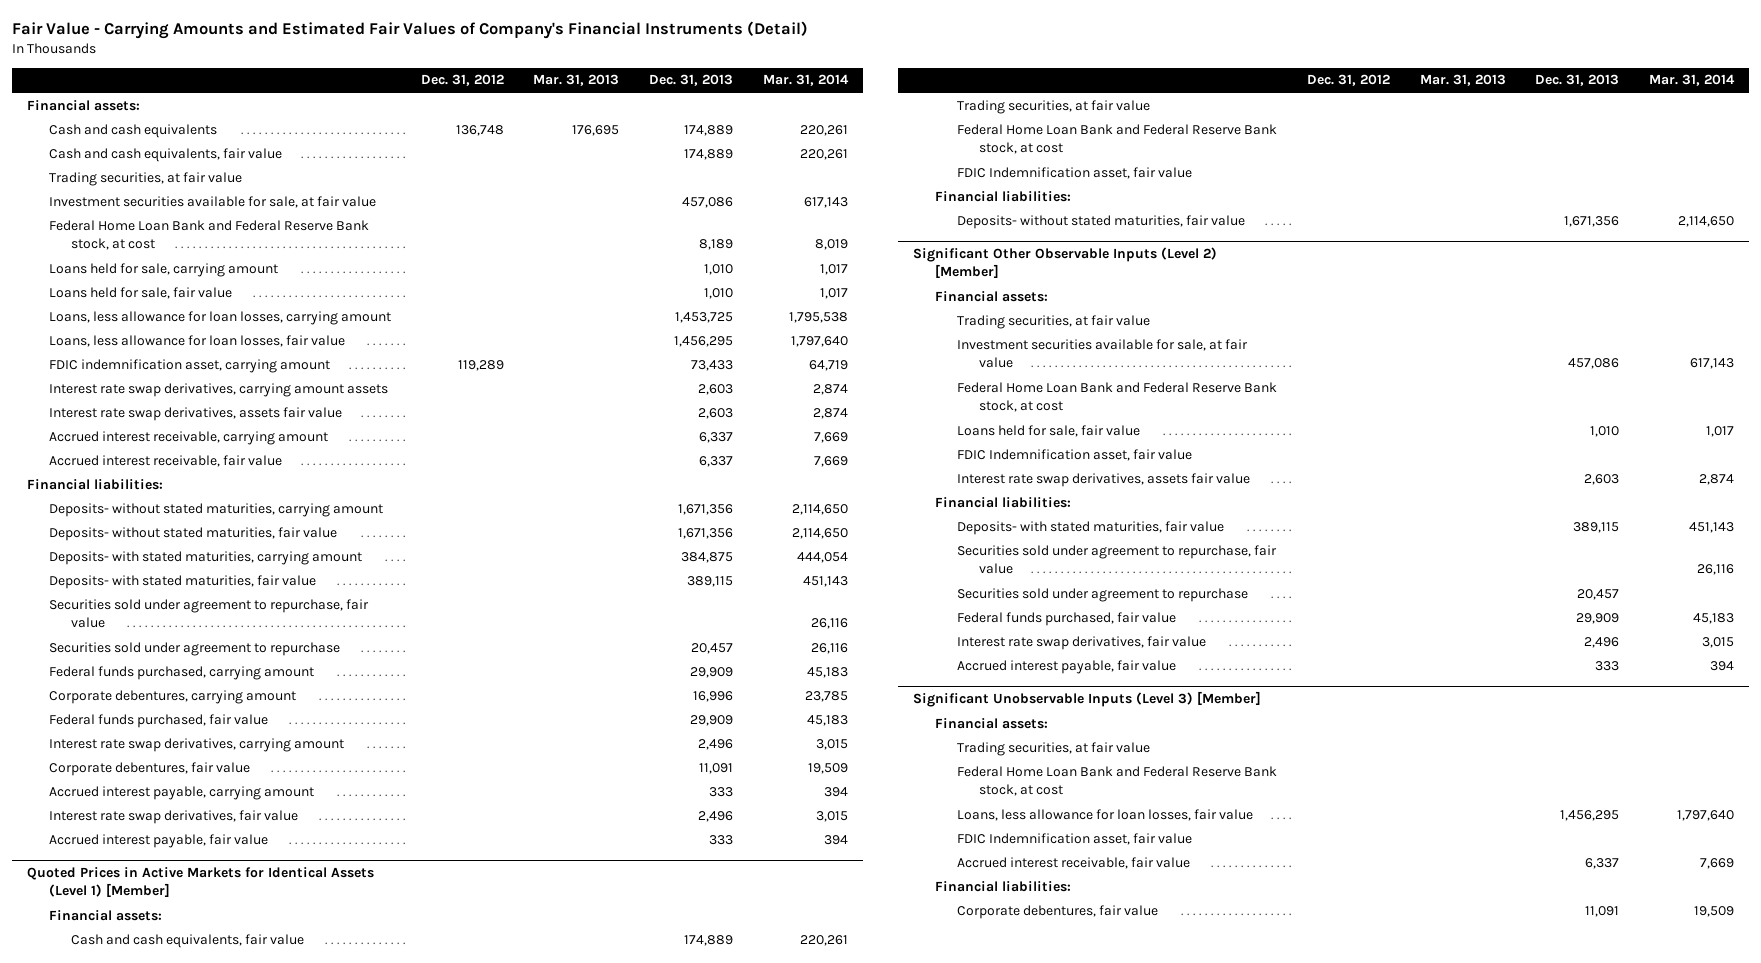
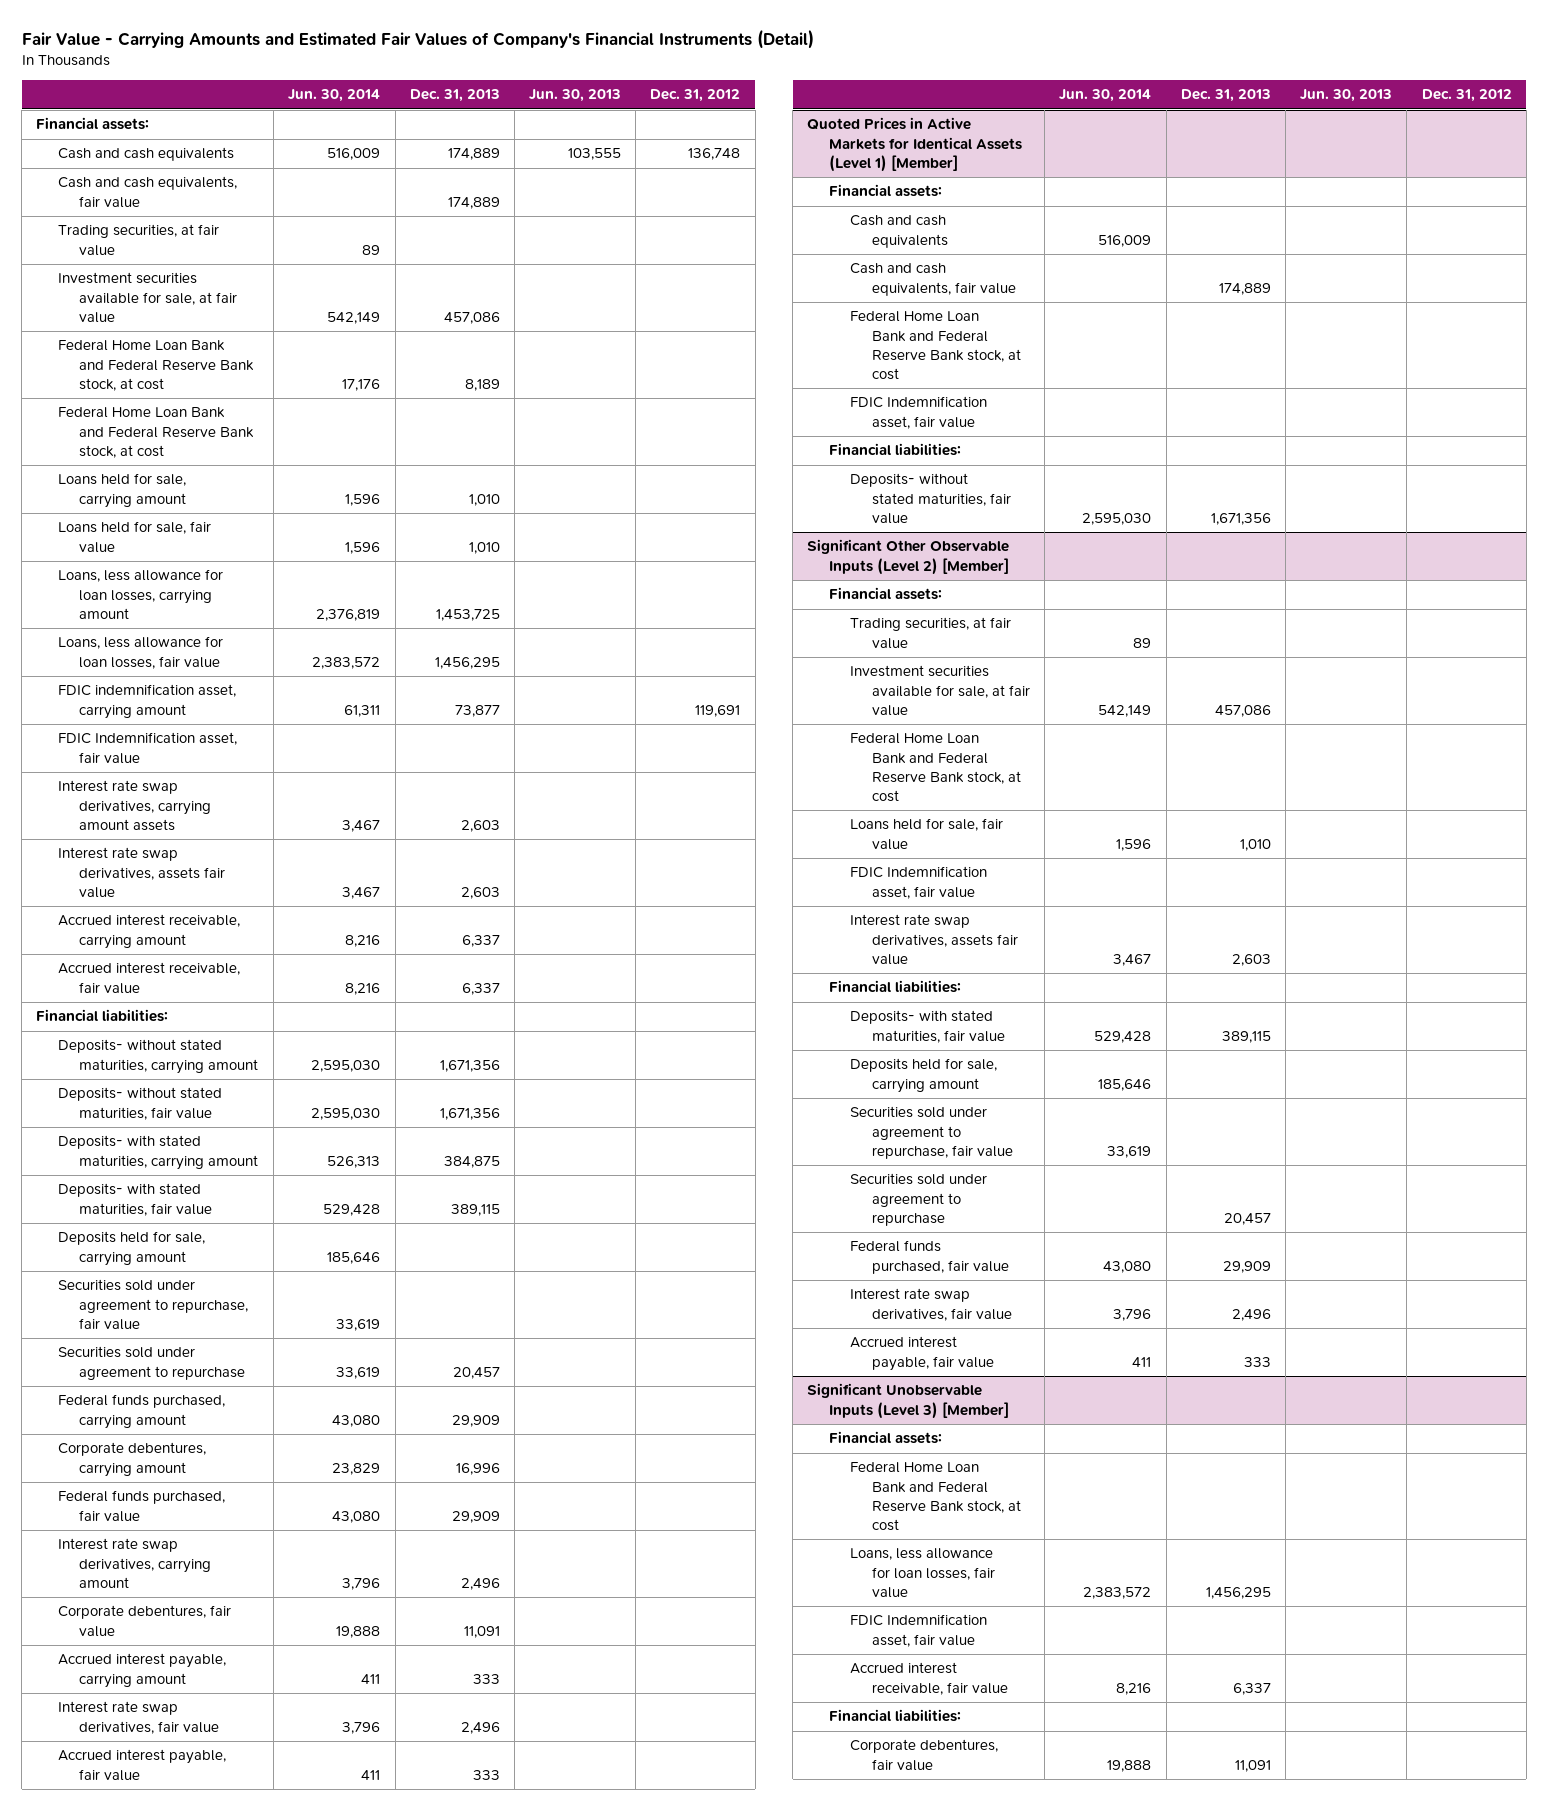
[533,74,620,87] Mar. 31, 2013 -> none
[762,74,849,87] Mar. 31, 2014 -> none
none -> [288,89,381,103] Jun. 30, 2014
none -> [529,89,622,103] Jun. 30, 2013
none -> [57,407,255,458] Federal Home Loan Bank and Federal Reserve Bank stock, at cost
[457,359,504,371] 119,289 -> [695,704,741,717] 119,691
[691,359,734,371] 73,433 -> [454,704,500,717] 73,877
none -> [57,732,237,764] FDIC Indemnification asset, fair value
none -> [57,1231,205,1266] Deposits held for sale, carrying amount
none -> [850,215,948,248] Cash and cash equivalents
[956,99,1150,114] Trading securities, at fair value -> none
none -> [850,1058,998,1093] Deposits held for sale, carrying amount
[956,741,1150,756] Trading securities, at fair value -> none

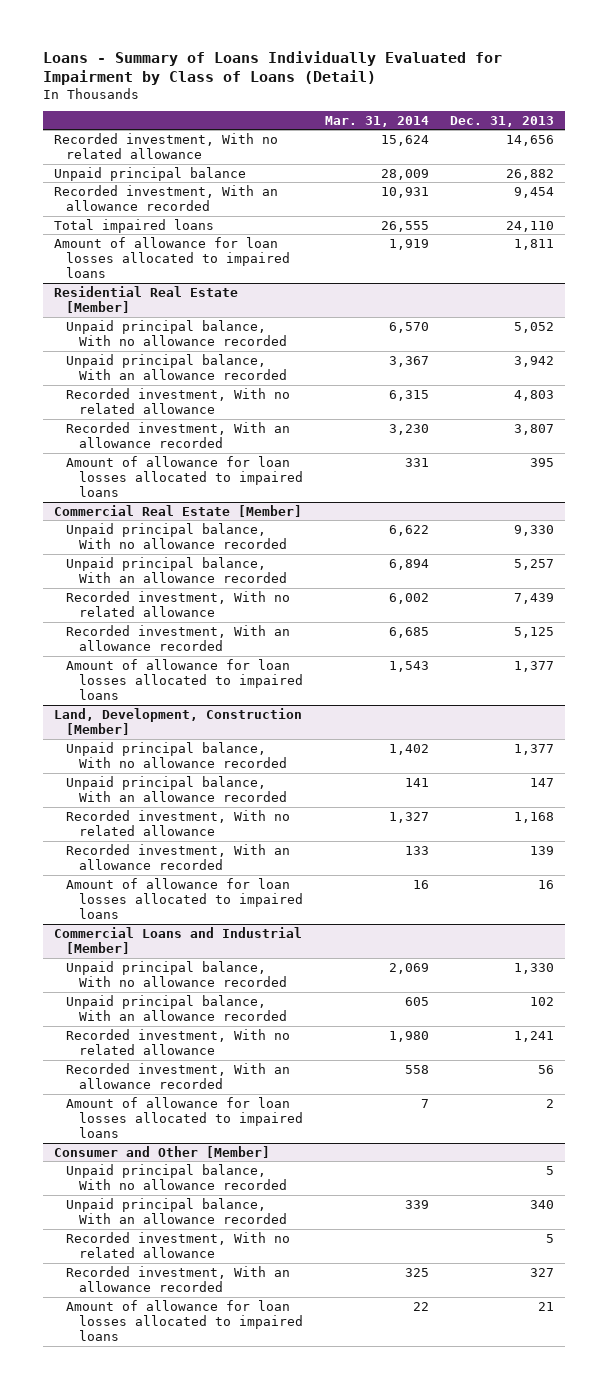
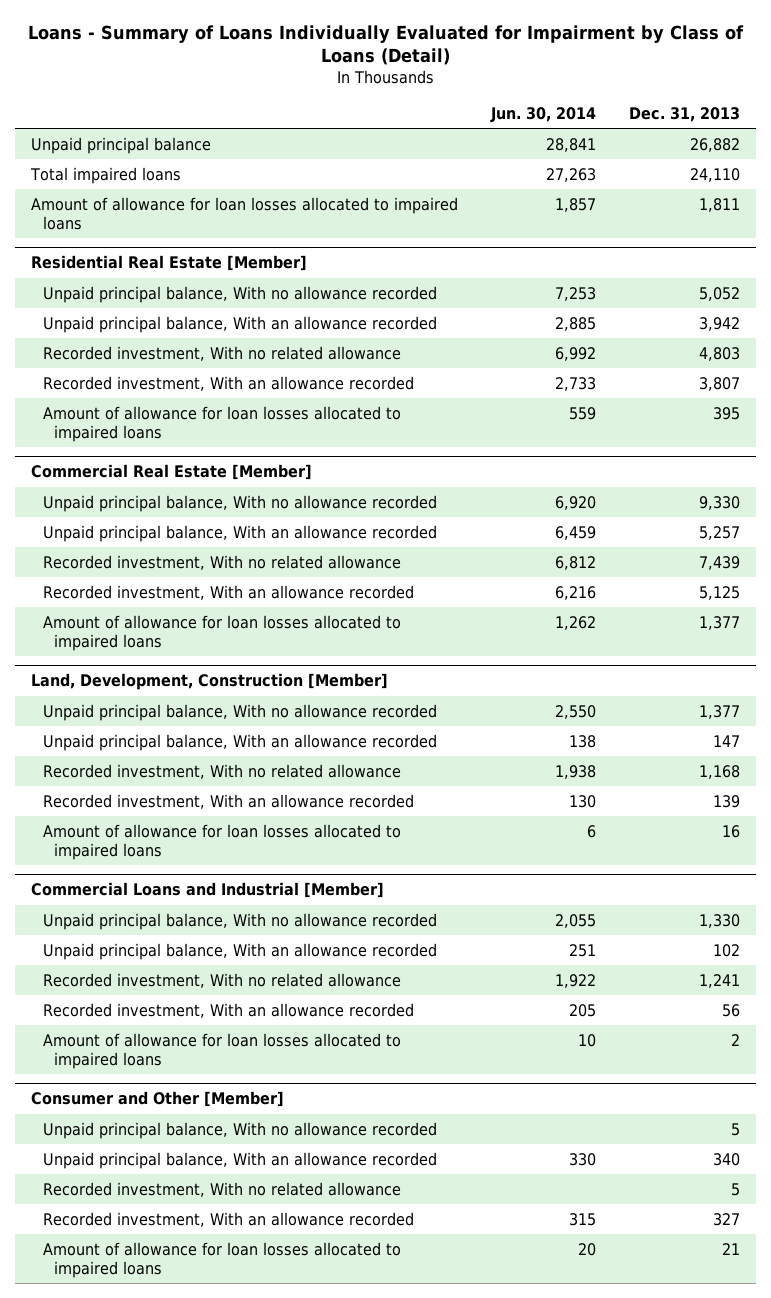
[324,115,429,127] Mar. 31, 2014 -> none
none -> [490,107,597,124] Jun. 30, 2014
[53,132,278,160] Recorded investment, With no related allowance -> none
[53,184,278,212] Recorded investment, With an allowance recorded -> none

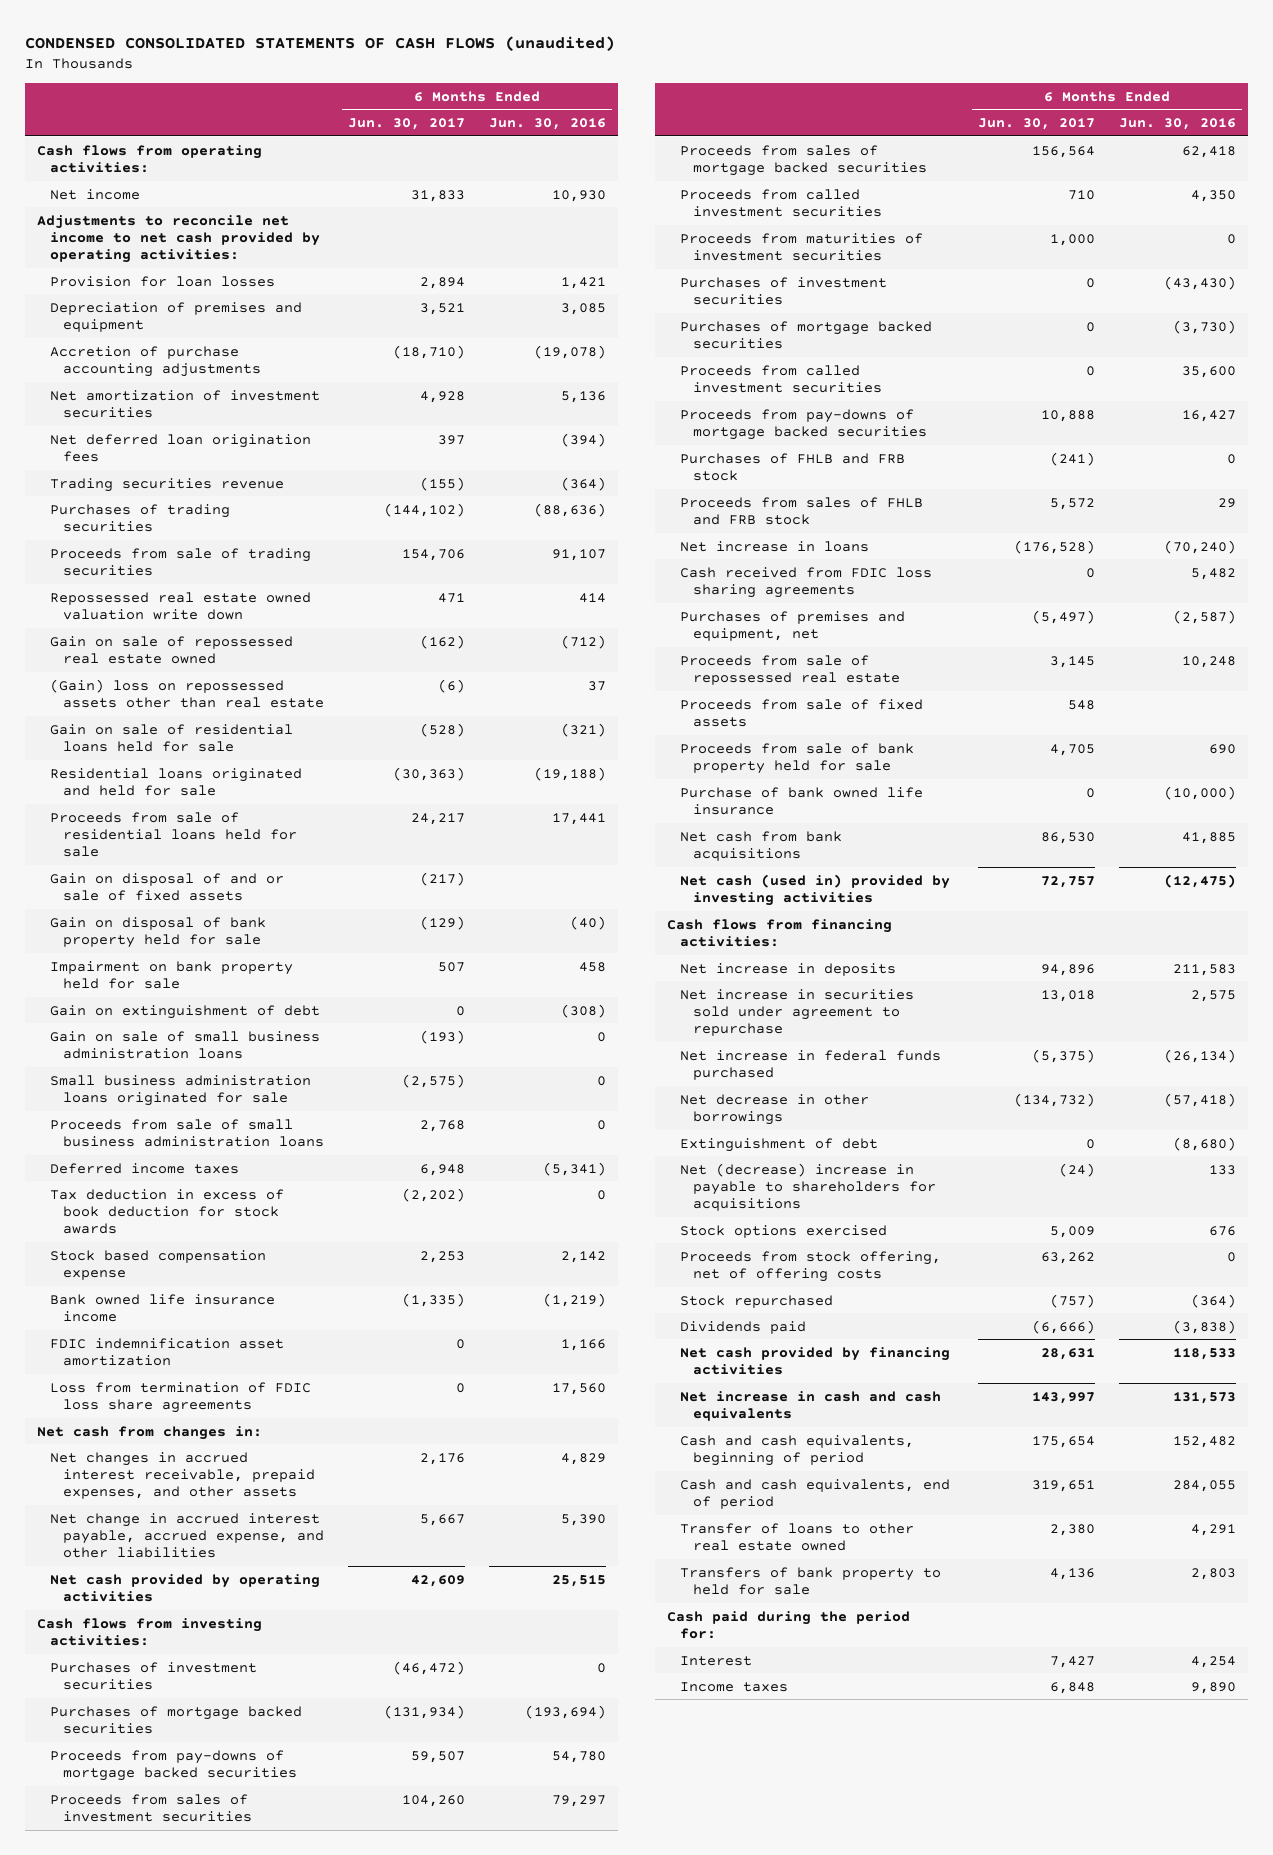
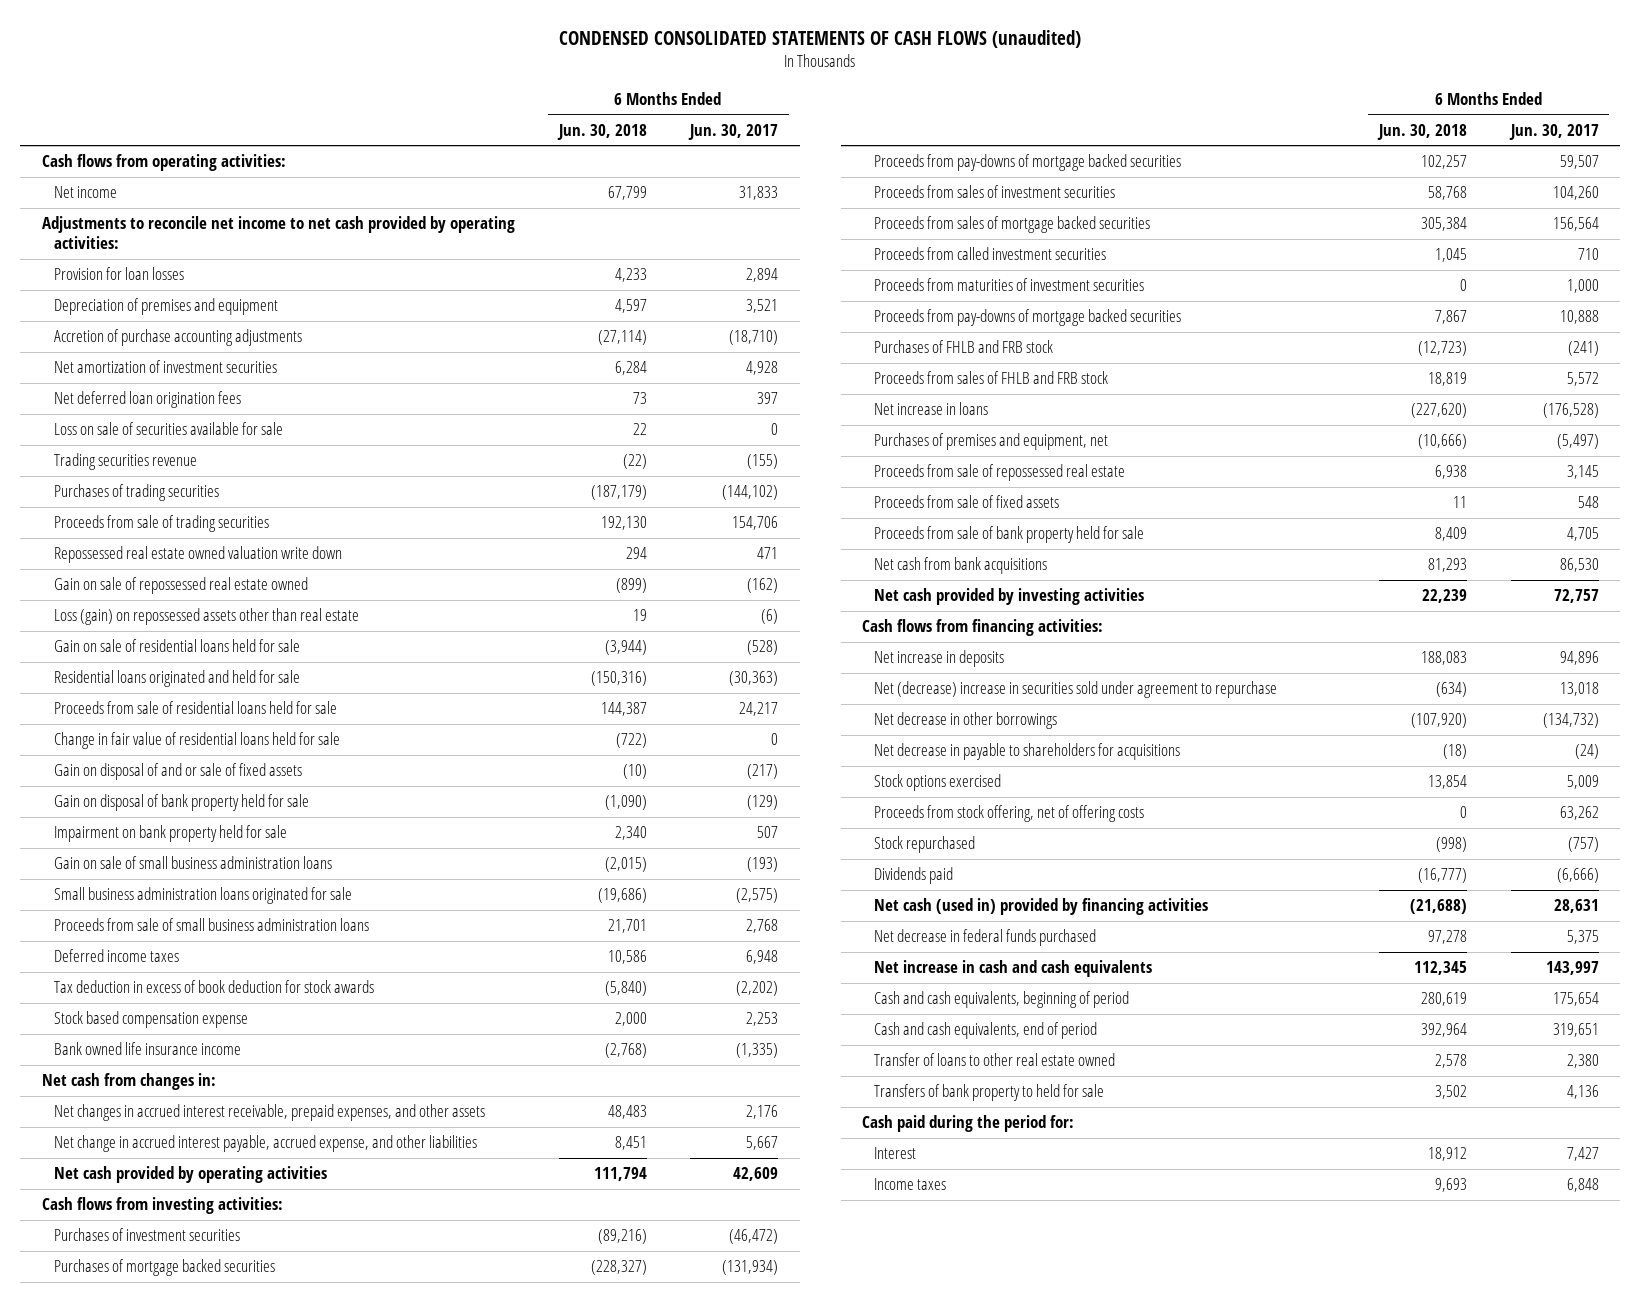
[488,118,606,131] Jun. 30, 2016 -> none
none -> [556,123,647,140] Jun. 30, 2018
none -> [53,422,283,436] Loss on sale of securities available for sale
[49,678,324,708] (Gain) loss on repossessed assets other than real estate -> [53,608,359,626] Loss (gain) on repossessed assets other than real estate
none -> [53,732,340,750] Change in fair value of residential loans held for sale
[49,1004,320,1019] Gain on extinguishment of debt -> none
[49,1337,284,1366] FDIC indemnification asset amortization -> none
[49,1381,311,1413] Loss from termination of FDIC loss share agreements -> none
[680,276,888,305] Purchases of investment securities -> none
[680,320,933,349] Purchases of mortgage backed securities -> none
[680,364,883,393] Proceeds from called investment securities -> none
[680,566,933,598] Cash received from FDIC loss sharing agreements -> none
[680,786,924,815] Purchase of bank owned life insurance -> none
[680,873,951,906] Net cash (used in) provided by investing activities -> [874,588,1145,606] Net cash provided by investing activities
[680,1049,942,1080] Net increase in federal funds purchased -> none
[680,988,915,1037] Net increase in securities sold under agreement to repurchase -> [874,681,1278,699] Net (decrease) increase in securities sold under agreement to repurchase
[680,1137,879,1152] Extinguishment of debt -> none
[680,1162,937,1212] Net (decrease) increase in payable to shareholders for acquisitions -> [874,743,1181,761] Net decrease in payable to shareholders for acquisitions
[680,1346,951,1375] Net cash provided by financing activities -> [874,898,1209,916] Net cash (used in) provided by financing activities
none -> [874,929,1097,947] Net decrease in federal funds purchased

